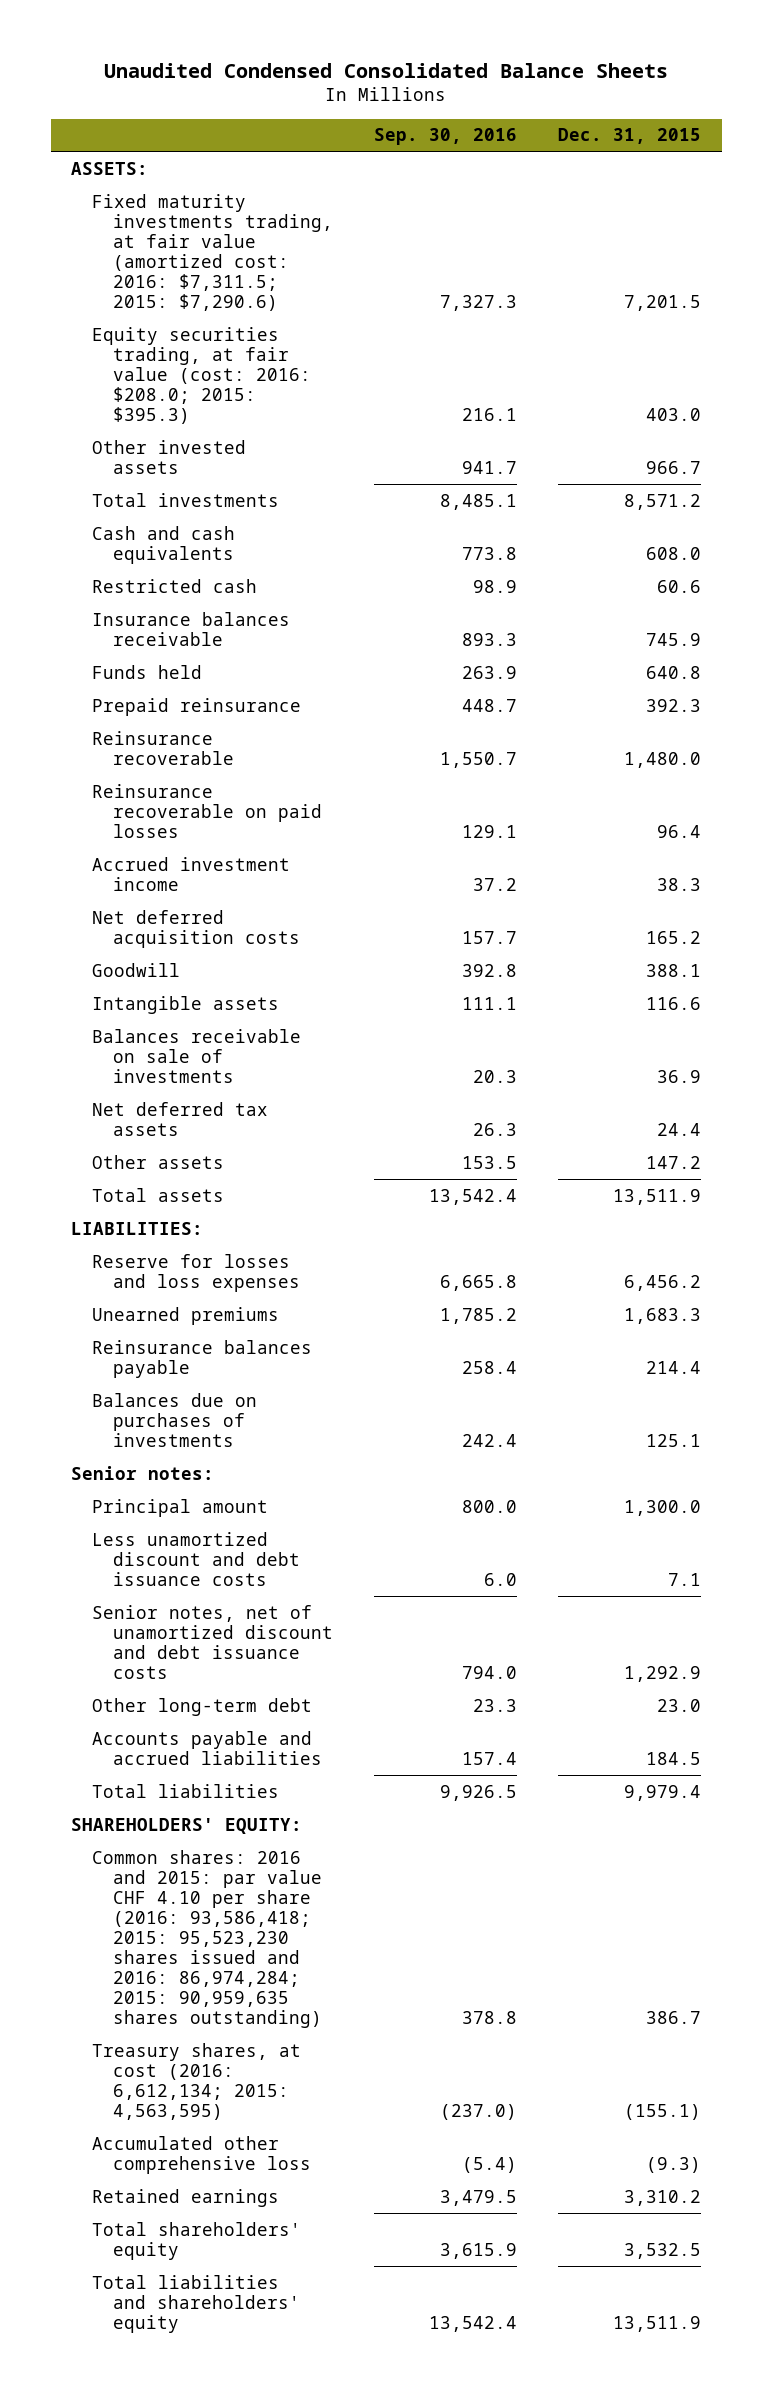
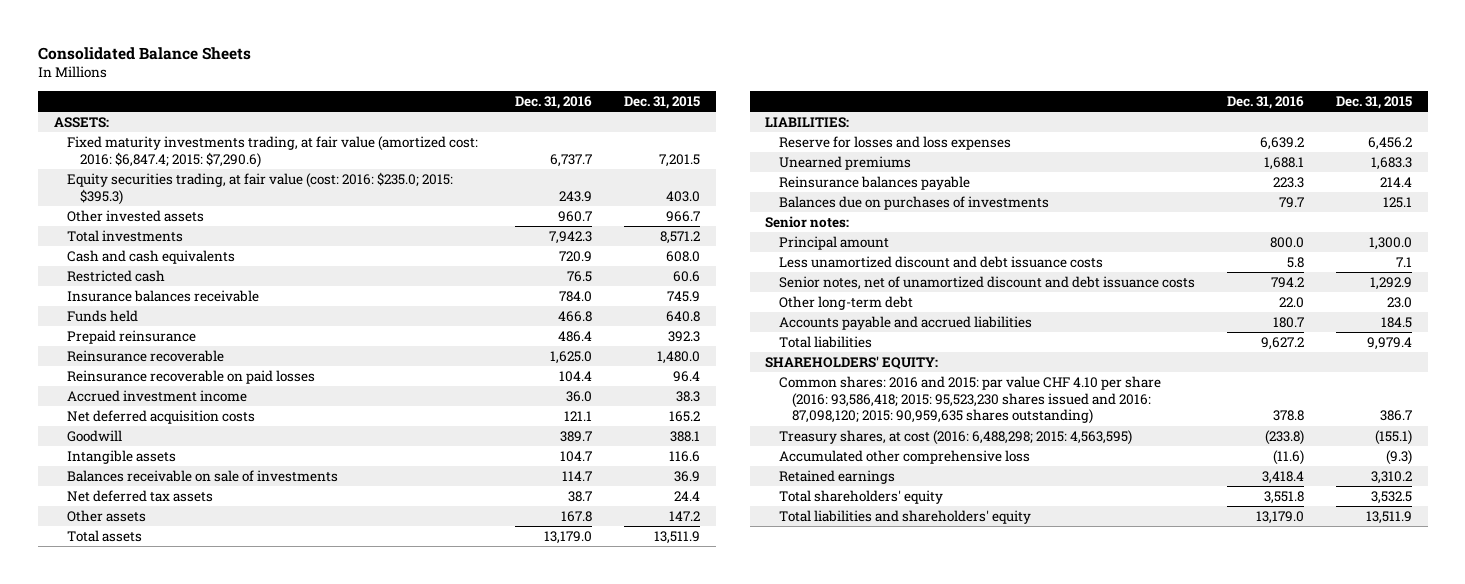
[104,62,669,78] Unaudited Condensed Consolidated Balance Sheets -> [37,46,251,60] Consolidated Balance Sheets
[374,128,518,146] Sep. 30, 2016 -> none
none -> [514,95,592,109] Dec. 31, 2016
[92,193,333,311] Fixed maturity investments trading, at fair value (amortized cost: 2016: $7,311.5; 2015: $7,290.6) -> [66,136,478,168] Fixed maturity investments trading, at fair value (amortized cost: 2016: $6,847.4; 2015: $7,290.6)
[92,326,311,424] Equity securities trading, at fair value (cost: 2016: $208.0; 2015: $395.3) -> [66,172,453,205] Equity securities trading, at fair value (cost: 2016: $235.0; 2015: $395.3)
[92,1849,322,2028] Common shares: 2016 and 2015: par value CHF 4.10 per share (2016: 93,586,418; 2015: 95,523,230 shares issued and 2016: 86,974,284; 2015: 90,959,635 shares outstanding) -> [778,376,1161,425] Common shares: 2016 and 2015: par value CHF 4.10 per share (2016: 93,586,418; 2015: 95,523,230 shares issued and 2016: 87,098,120; 2015: 90,959,635 shares outstanding)
[92,2042,302,2120] Treasury shares, at cost (2016: 6,612,134; 2015: 4,563,595) -> [778,430,1132,446] Treasury shares, at cost (2016: 6,488,298; 2015: 4,563,595)

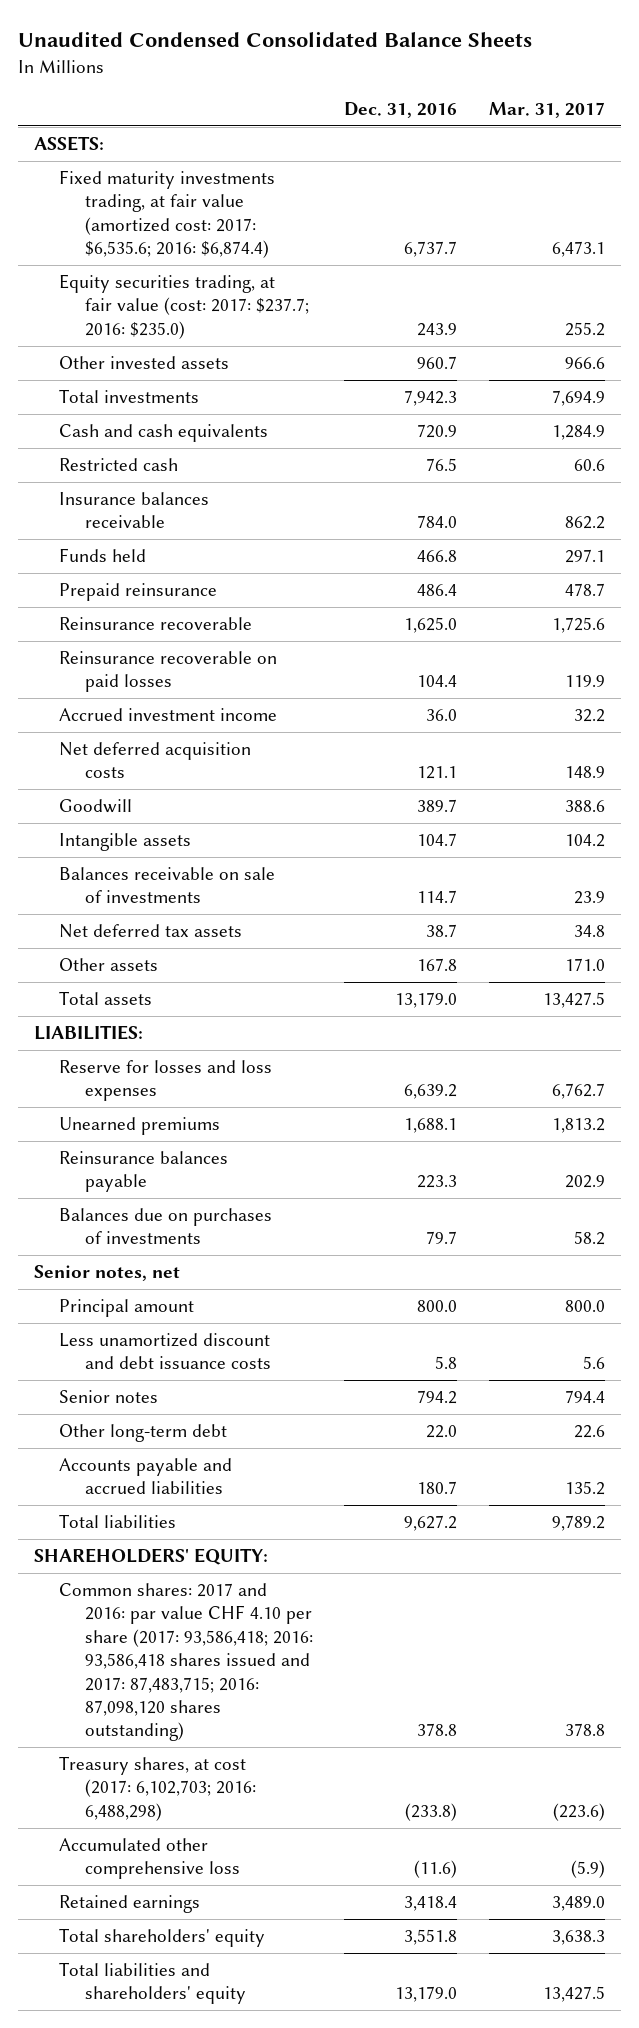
[37,46,251,60] Consolidated Balance Sheets -> [17,31,532,48] Unaudited Condensed Consolidated Balance Sheets
[623,95,700,109] Dec. 31, 2015 -> none
none -> [489,101,606,118] Mar. 31, 2017
[66,136,478,168] Fixed maturity investments trading, at fair value (amortized cost: 2016: $6,847.4; 2015: $7,290.6) -> [59,170,276,259] Fixed maturity investments trading, at fair value (amortized cost: 2017: $6,535.6; 2016: $6,874.4)
[66,172,453,205] Equity securities trading, at fair value (cost: 2016: $235.0; 2015: $395.3) -> [59,274,309,339] Equity securities trading, at fair value (cost: 2017: $237.7; 2016: $235.0)
[765,216,850,229] Senior notes: -> [33,1265,180,1282] Senior notes, net
[778,276,1195,291] Senior notes, net of unamortized discount and debt issuance costs -> [59,1390,159,1404] Senior notes
[778,376,1161,425] Common shares: 2016 and 2015: par value CHF 4.10 per share (2016: 93,586,418; 2015: 95,523,230 shares issued and 2016: 87,098,120; 2015: 90,959,635 shares outstanding) -> [59,1583,313,1742] Common shares: 2017 and 2016: par value CHF 4.10 per share (2017: 93,586,418; 2016: 93,586,418 shares issued and 2017: 87,483,715; 2016: 87,098,120 shares outstanding)
[778,430,1132,446] Treasury shares, at cost (2016: 6,488,298; 2015: 4,563,595) -> [59,1756,256,1821] Treasury shares, at cost (2017: 6,102,703; 2016: 6,488,298)

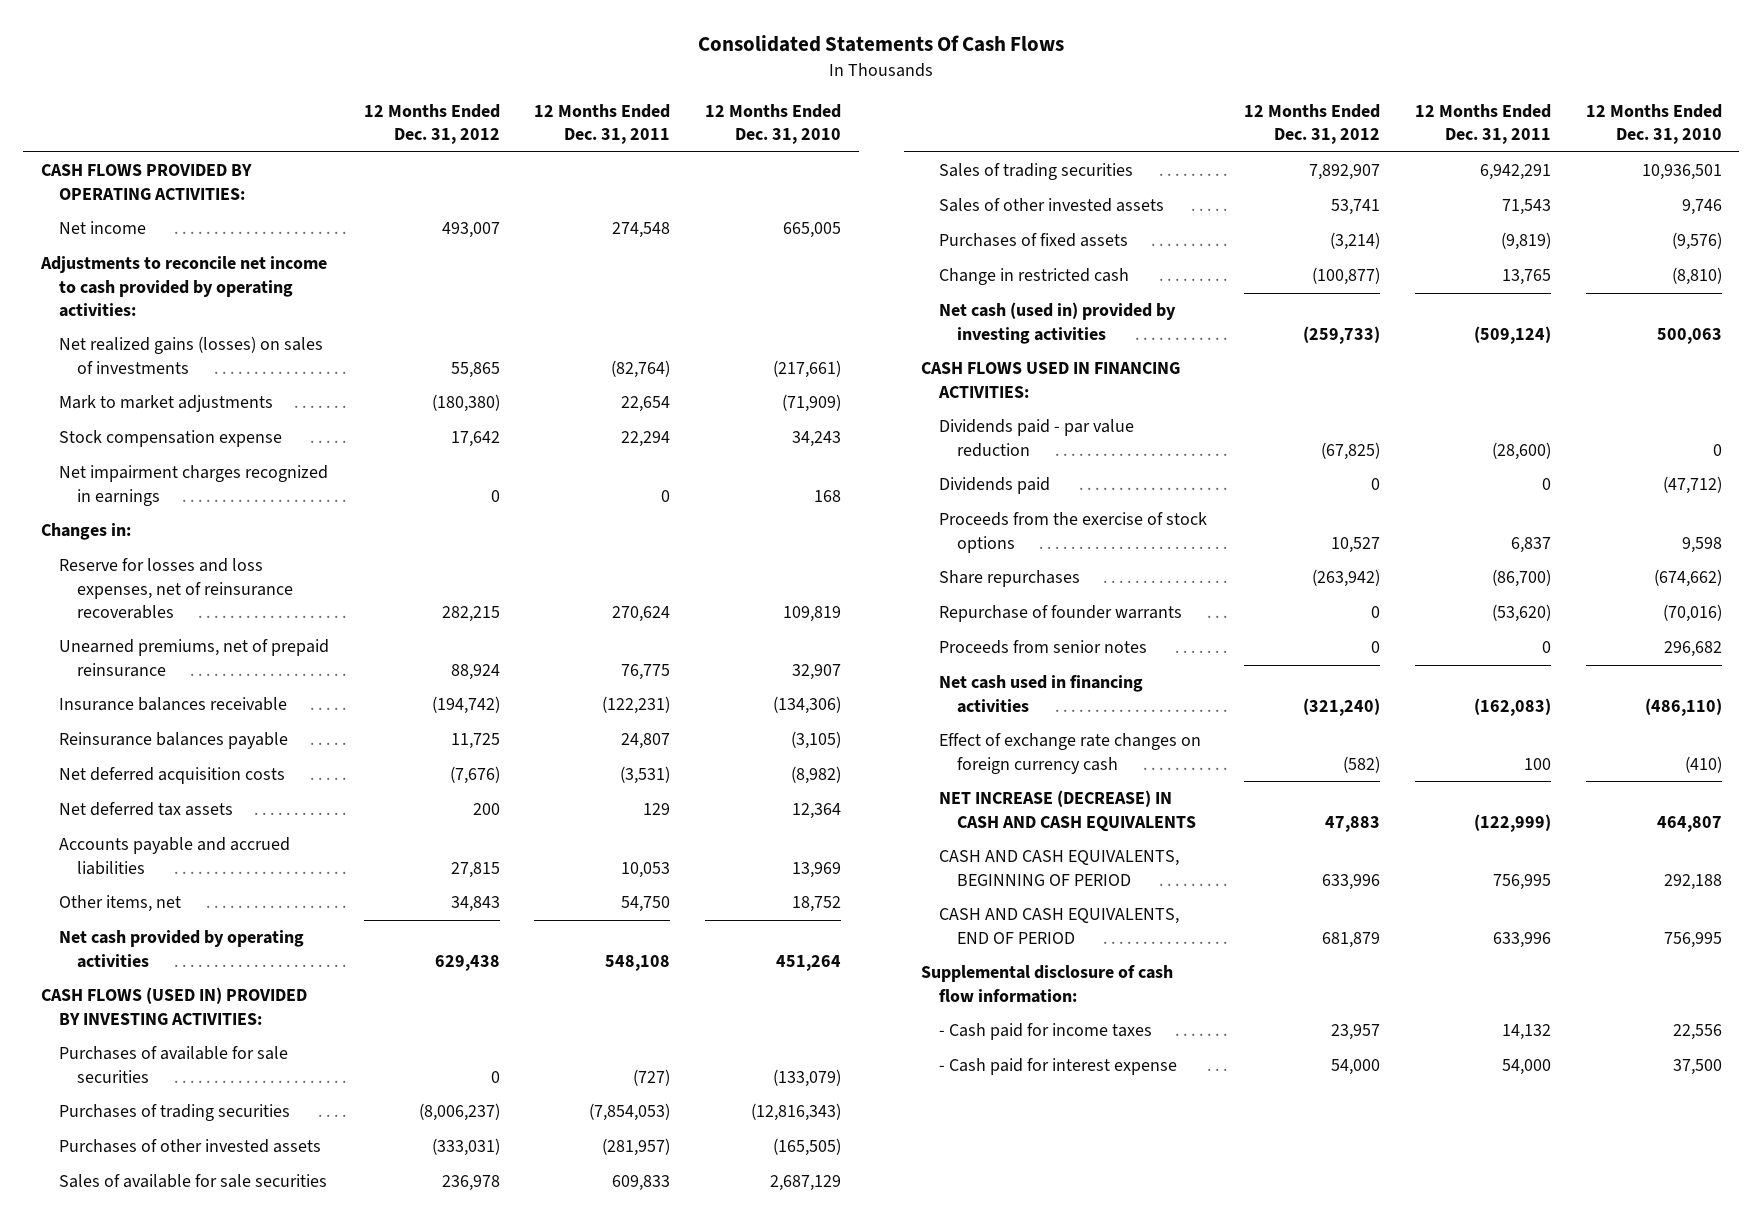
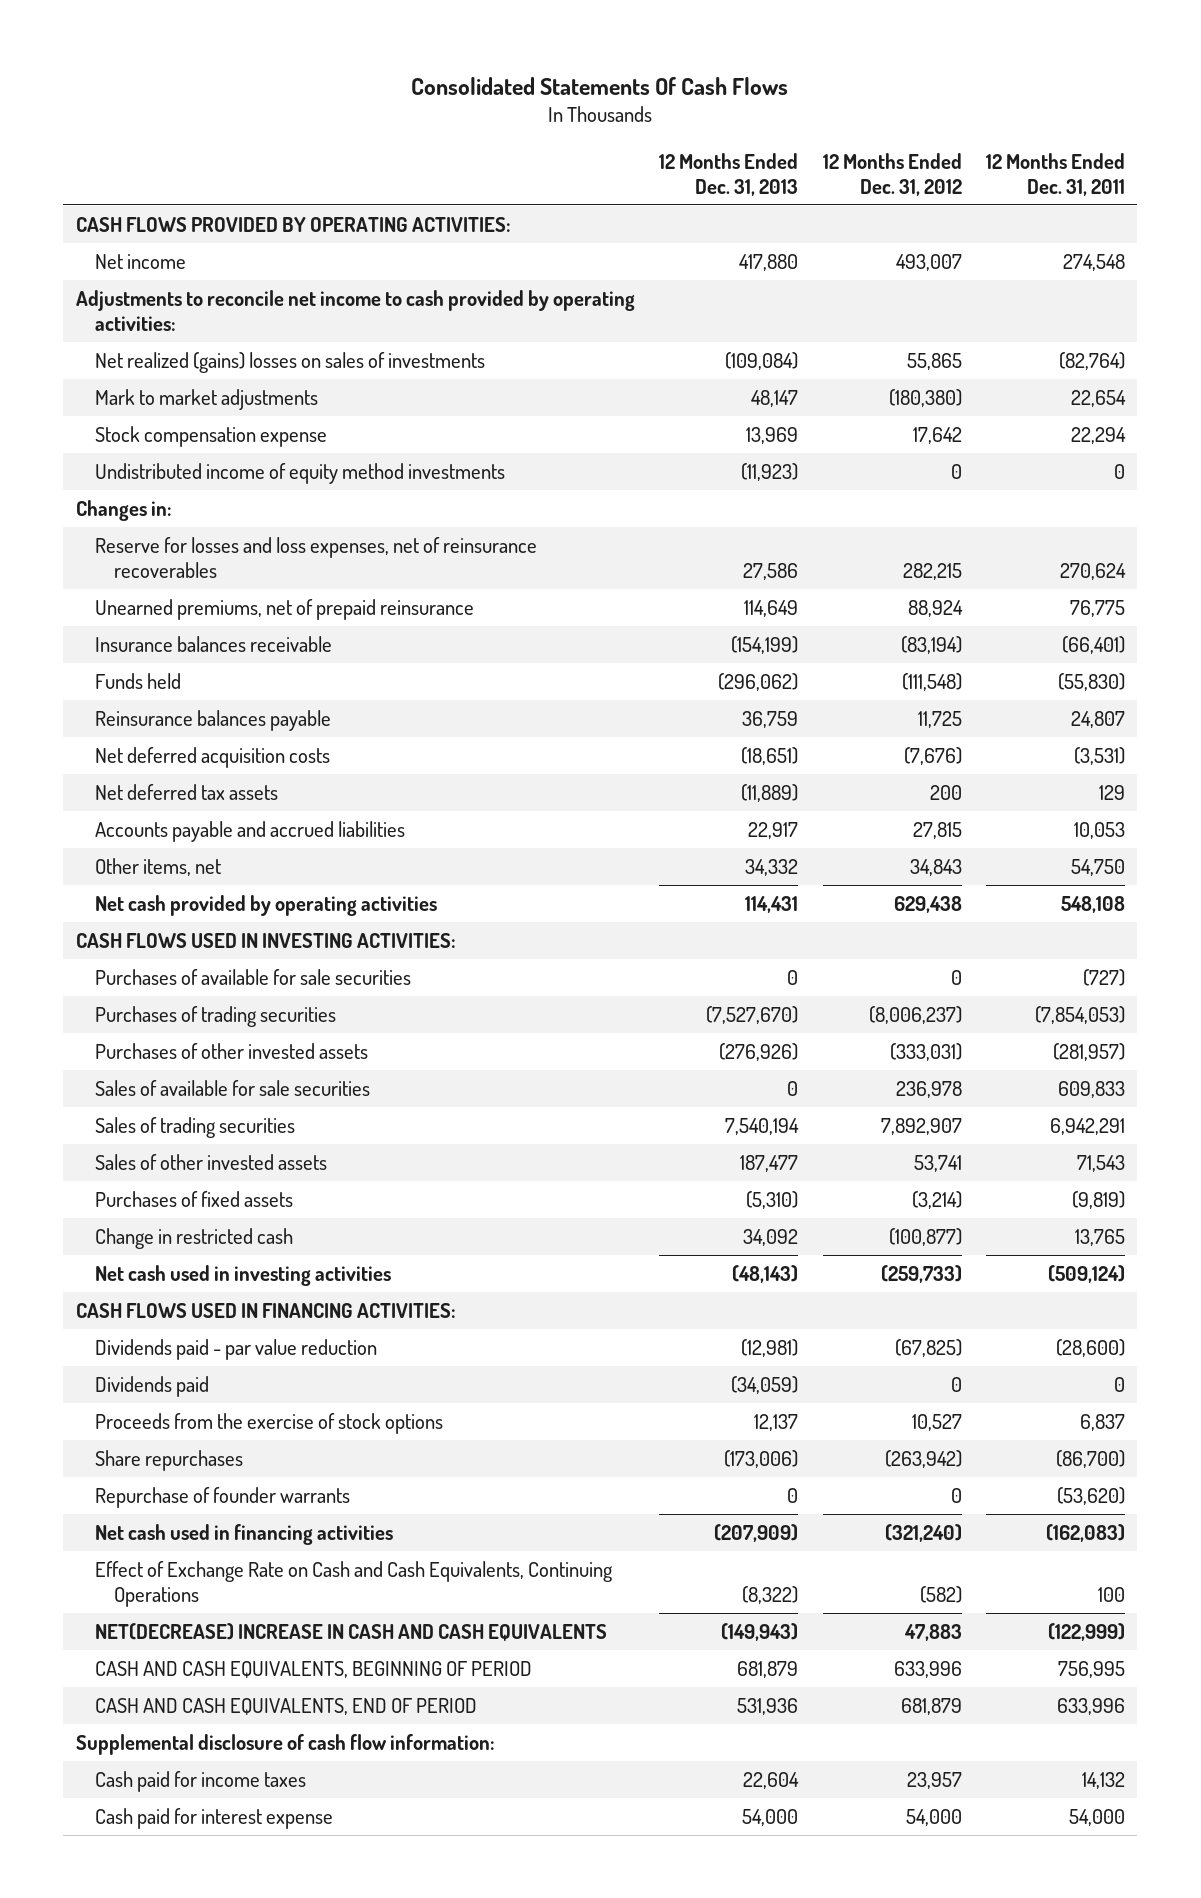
[705,103,842,145] 12 Months Ended Dec. 31, 2010 -> none
none -> [659,152,799,196] 12 Months Ended Dec. 31, 2013
[58,336,323,374] Net realized gains (losses) on sales of investments -> [94,352,485,374] Net realized (gains) losses on sales of investments
[58,465,328,506] Net impairment charges recognized in earnings -> none
none -> [94,463,505,485] Undistributed income of equity method investments
[431,696,500,715] (194,742) -> [900,636,962,655] (83,194)
[602,696,671,715] (122,231) -> [1062,636,1126,655] (66,401)
none -> [94,673,181,690] Funds held
[40,987,307,1025] CASH FLOWS (USED IN) PROVIDED BY INVESTING ACTIVITIES: -> [75,933,456,949] CASH FLOWS USED IN INVESTING ACTIVITIES:
[939,302,1177,344] Net cash (used in) provided by investing activities -> [94,1265,391,1287] Net cash used in investing activities
[939,640,1148,655] Proceeds from senior notes -> none
[939,733,1202,774] Effect of exchange rate changes on foreign currency cash -> [94,1561,613,1608] Effect of Exchange Rate on Cash and Cash Equivalents, Continuing Operations
[939,790,1197,832] NET INCREASE (DECREASE) IN CASH AND CASH EQUIVALENTS -> [94,1623,607,1642] NET(DECREASE) INCREASE IN CASH AND CASH EQUIVALENTS
[939,1023,1153,1041] - Cash paid for income taxes -> [94,1771,306,1793] Cash paid for income taxes
[939,1058,1178,1076] - Cash paid for interest expense -> [94,1808,333,1830] Cash paid for interest expense

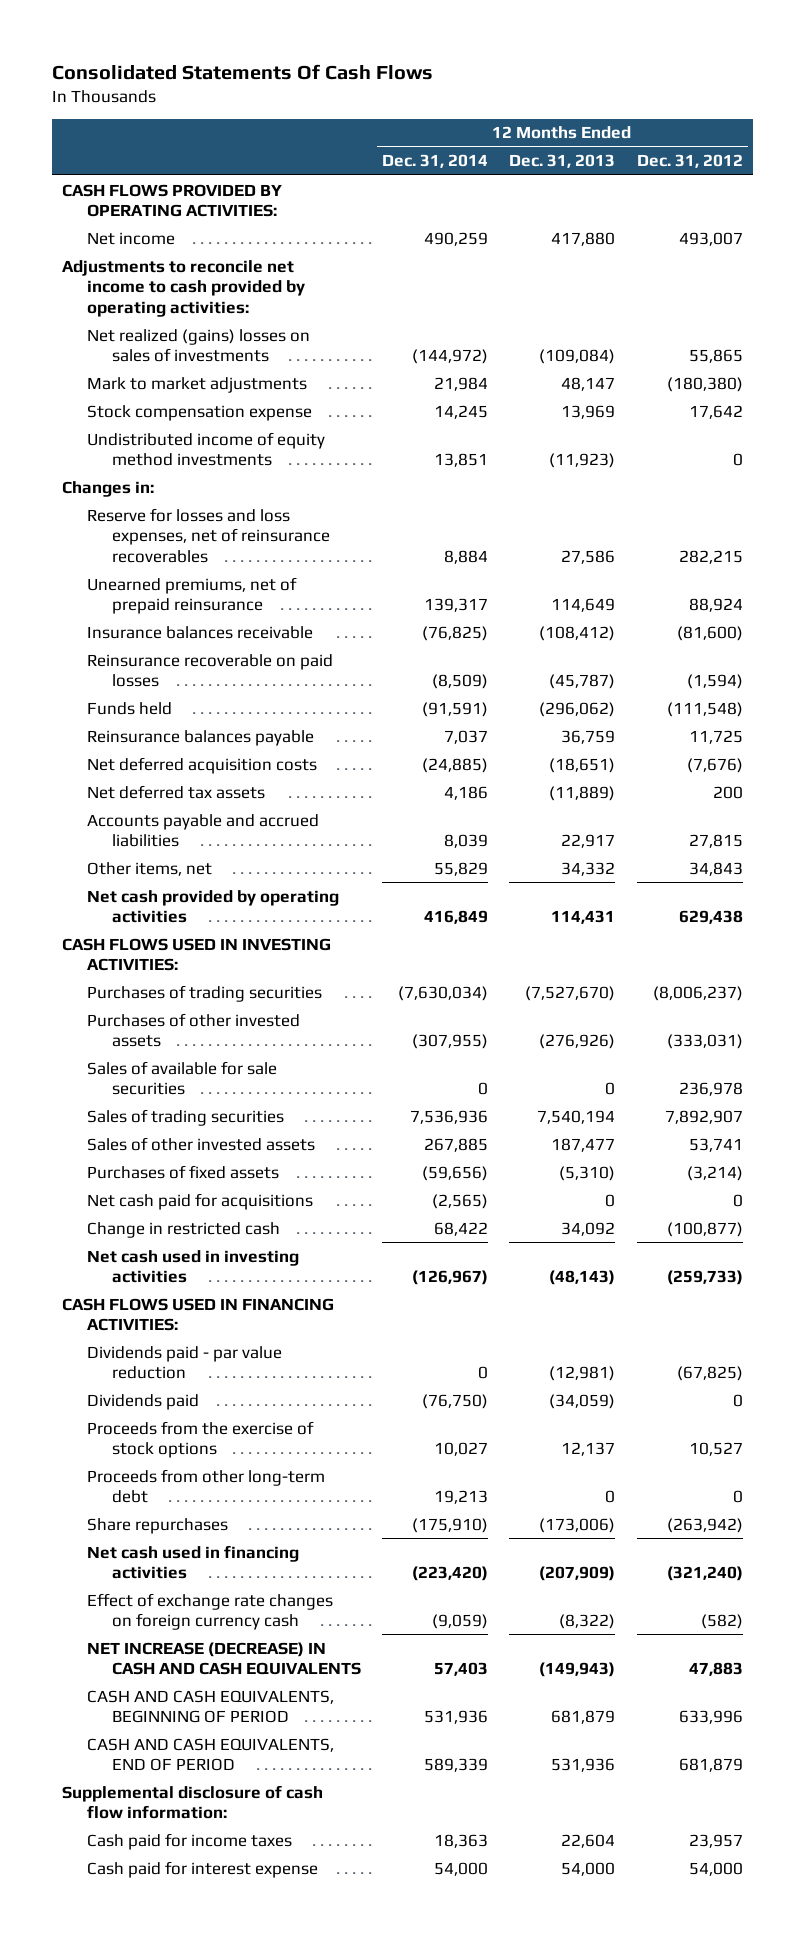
[986,152,1126,196] 12 Months Ended Dec. 31, 2011 -> none
none -> [382,154,489,169] Dec. 31, 2014
[731,636,799,655] (154,199) -> [539,625,616,641] (108,412)
[900,636,962,655] (83,194) -> [676,625,743,641] (81,600)
none -> [87,653,334,688] Reinsurance recoverable on paid losses
[94,969,411,986] Purchases of available for sale securities -> none
none -> [87,1192,314,1210] Net cash paid for acquisitions
none -> [87,1468,326,1504] Proceeds from other long-term debt
[94,1487,350,1509] Repurchase of founder warrants -> none
[94,1561,613,1608] Effect of Exchange Rate on Cash and Cash Equivalents, Continuing Operations -> [87,1592,334,1631] Effect of exchange rate changes on foreign currency cash
[94,1623,607,1642] NET(DECREASE) INCREASE IN CASH AND CASH EQUIVALENTS -> [87,1641,362,1676] NET INCREASE (DECREASE) IN CASH AND CASH EQUIVALENTS

